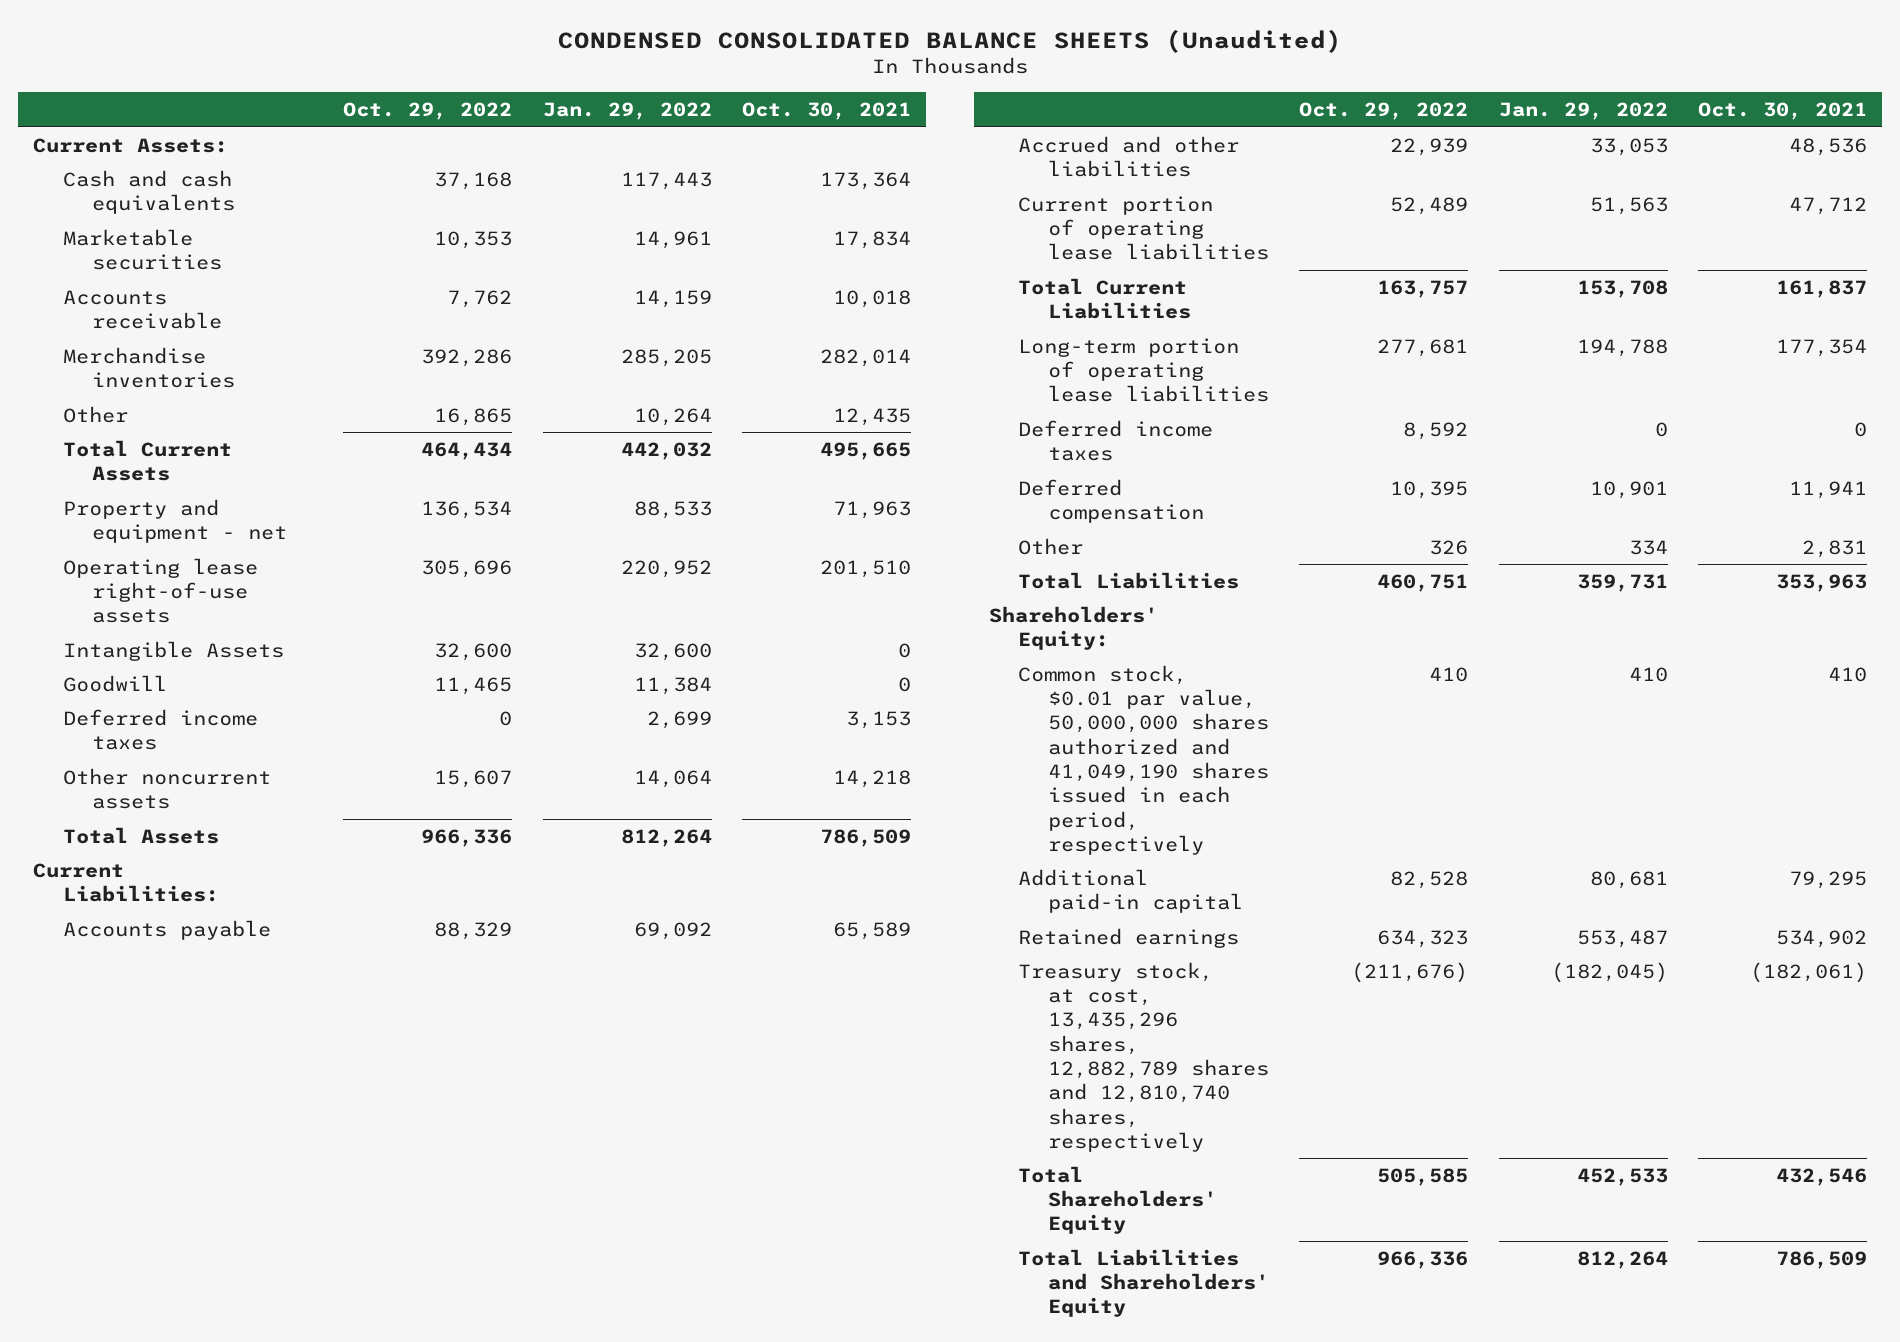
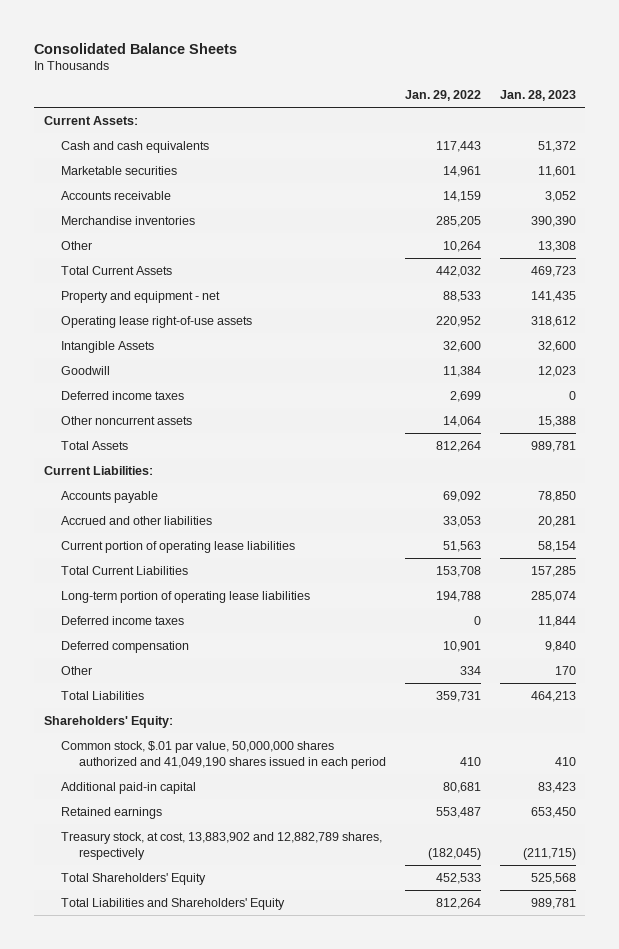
[558,28,1343,53] CONDENSED CONSOLIDATED BALANCE SHEETS (Unaudited) -> [34,42,238,54] Consolidated Balance Sheets
[343,102,513,121] Oct. 29, 2022 -> none
[742,102,912,121] Oct. 30, 2021 -> none
none -> [499,90,576,102] Jan. 28, 2023
[1018,664,1269,855] Common stock, $0.01 par value, 50,000,000 shares authorized and 41,049,190 shares issued in each period, respectively -> [61,740,386,769] Common stock, $.01 par value, 50,000,000 shares authorized and 41,049,190 shares issued in each period
[1018,961,1269,1152] Treasury stock, at cost, 13,435,296 shares, 12,882,789 shares and 12,810,740 shares, respectively -> [61,831,383,860] Treasury stock, at cost, 13,883,902 and 12,882,789 shares, respectively

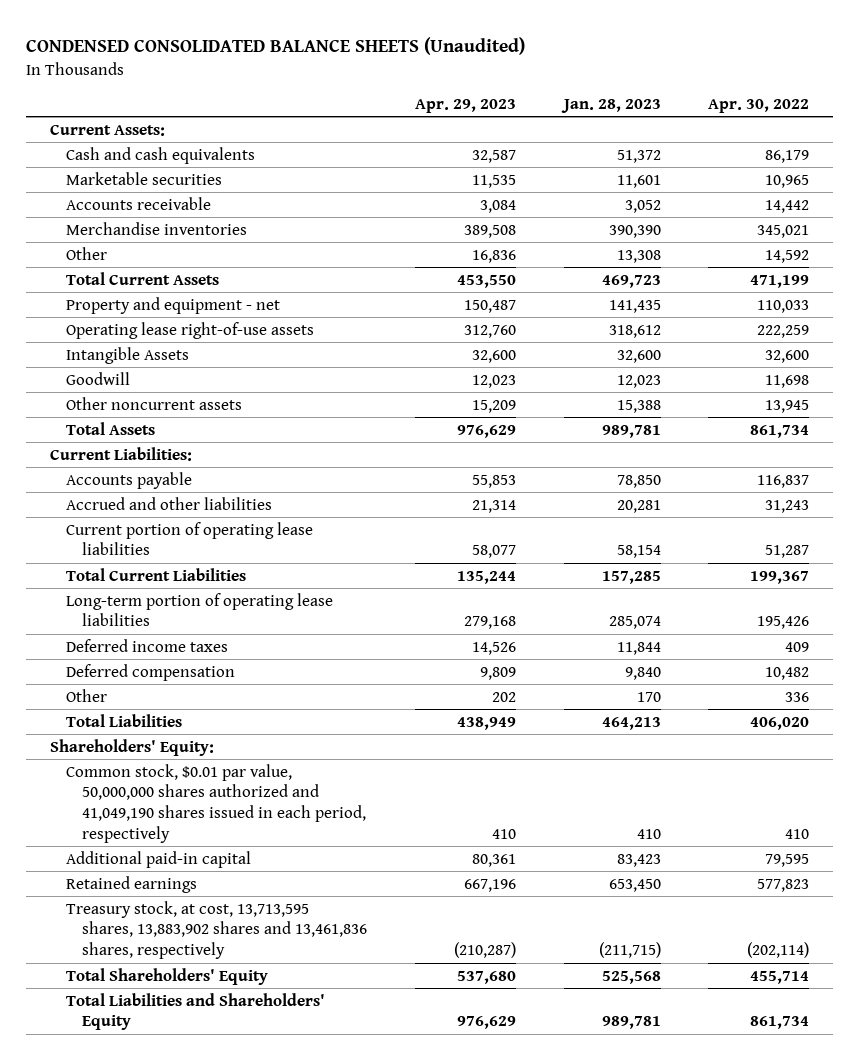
[34,42,238,54] Consolidated Balance Sheets -> [26,37,526,56] CONDENSED CONSOLIDATED BALANCE SHEETS (Unaudited)
[404,90,481,102] Jan. 29, 2022 -> none
none -> [415,98,517,113] Apr. 29, 2023
none -> [708,98,810,113] Apr. 30, 2022
[61,390,185,400] Deferred income taxes -> none
[61,740,386,769] Common stock, $.01 par value, 50,000,000 shares authorized and 41,049,190 shares issued in each period -> [66,763,367,843] Common stock, $0.01 par value, 50,000,000 shares authorized and 41,049,190 shares issued in each period, respectively
[61,831,383,860] Treasury stock, at cost, 13,883,902 and 12,882,789 shares, respectively -> [66,900,368,960] Treasury stock, at cost, 13,713,595 shares, 13,883,902 shares and 13,461,836 shares, respectively

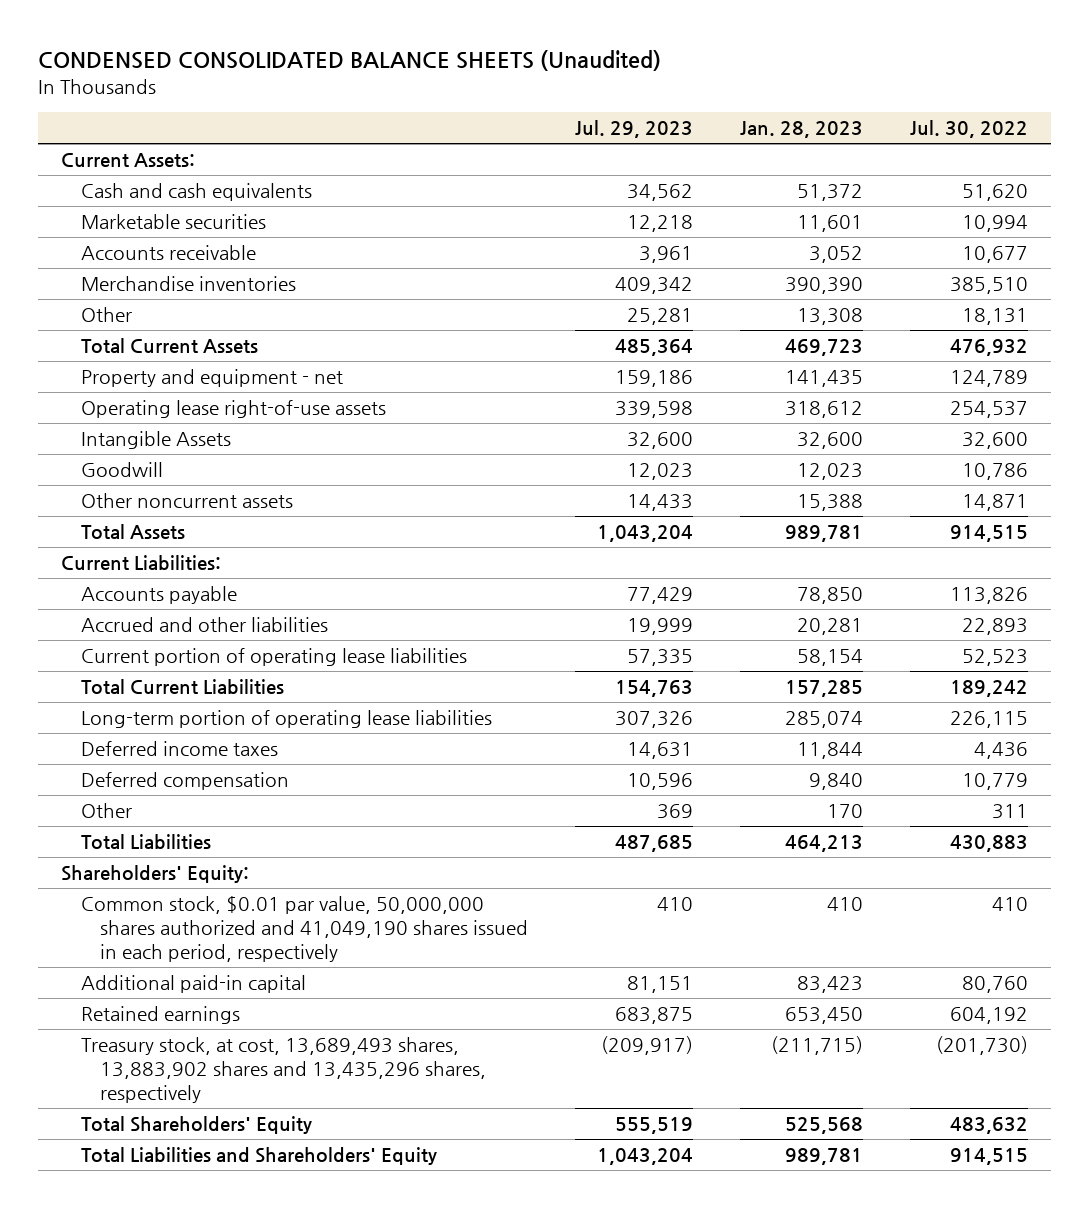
[415,98,517,113] Apr. 29, 2023 -> none
[708,98,810,113] Apr. 30, 2022 -> none
none -> [574,120,693,139] Jul. 29, 2023
none -> [909,120,1028,139] Jul. 30, 2022
[66,900,368,960] Treasury stock, at cost, 13,713,595 shares, 13,883,902 shares and 13,461,836 shares, respectively -> [80,1037,487,1104] Treasury stock, at cost, 13,689,493 shares, 13,883,902 shares and 13,435,296 shares, respectively

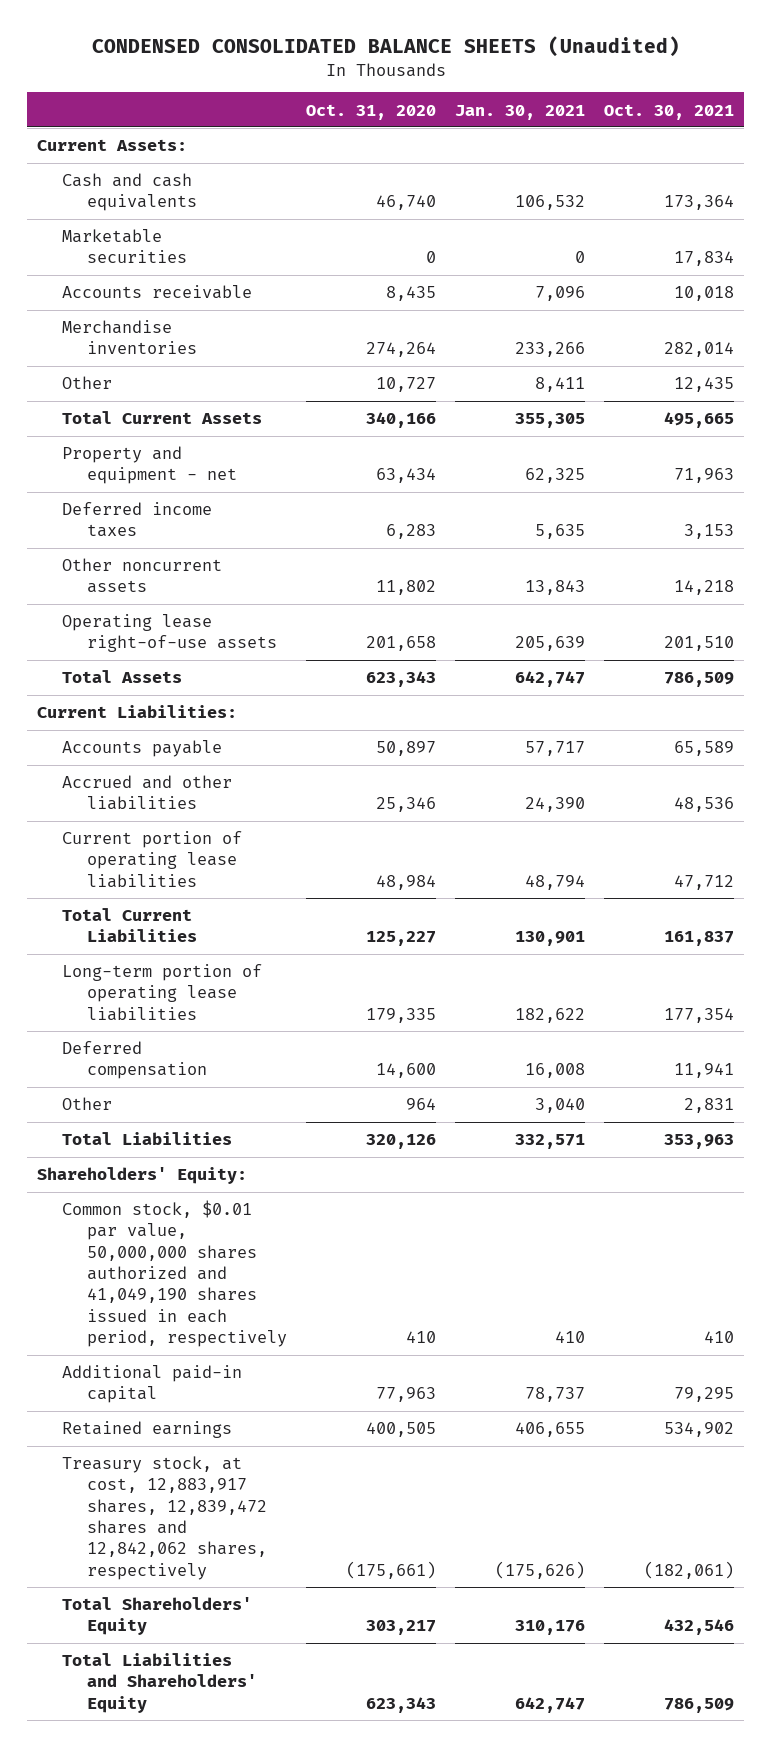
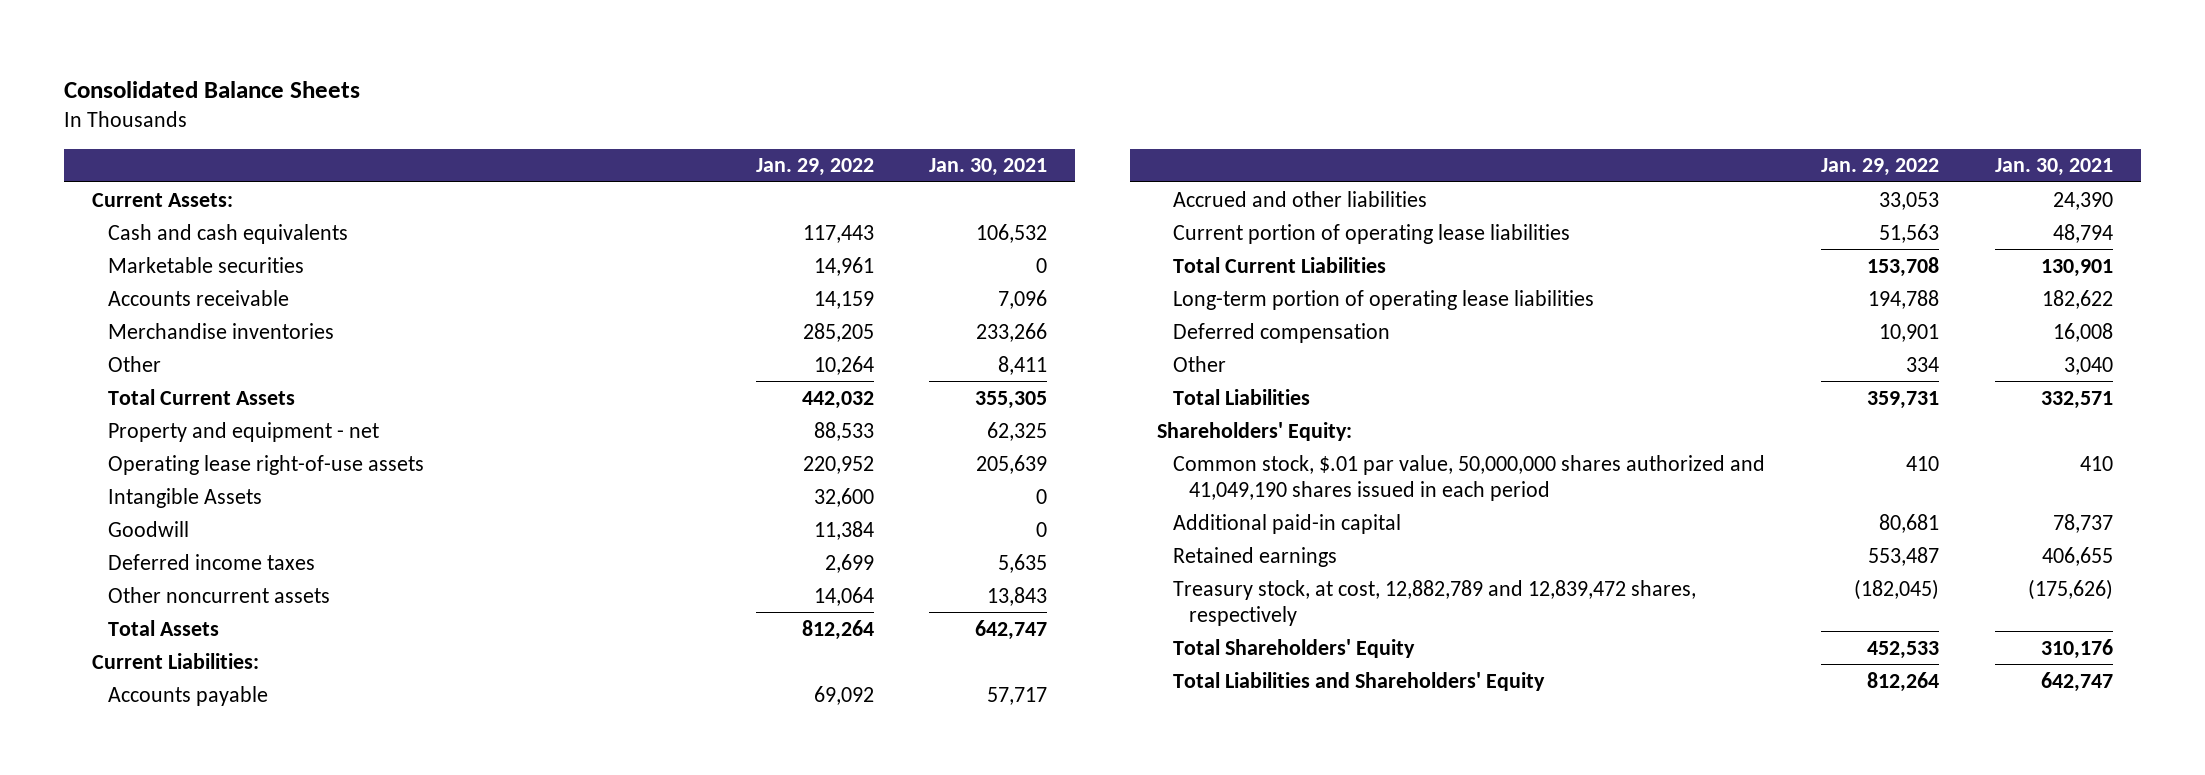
[91,36,680,58] CONDENSED CONSOLIDATED BALANCE SHEETS (Unaudited) -> [63,80,360,98] Consolidated Balance Sheets
[305,103,436,120] Oct. 31, 2020 -> none
[604,103,735,120] Oct. 30, 2021 -> none
none -> [755,158,874,177] Jan. 29, 2022
[61,614,277,653] Operating lease right-of-use assets -> [107,454,424,475] Operating lease right-of-use assets
none -> [107,487,262,508] Intangible Assets
none -> [107,520,189,537] Goodwill
[61,1200,287,1348] Common stock, $0.01 par value, 50,000,000 shares authorized and 41,049,190 shares issued in each period, respectively -> [1173,454,1766,501] Common stock, $.01 par value, 50,000,000 shares authorized and 41,049,190 shares issued in each period
[61,1456,267,1580] Treasury stock, at cost, 12,883,917 shares, 12,839,472 shares and 12,842,062 shares, respectively -> [1173,579,1697,626] Treasury stock, at cost, 12,882,789 and 12,839,472 shares, respectively

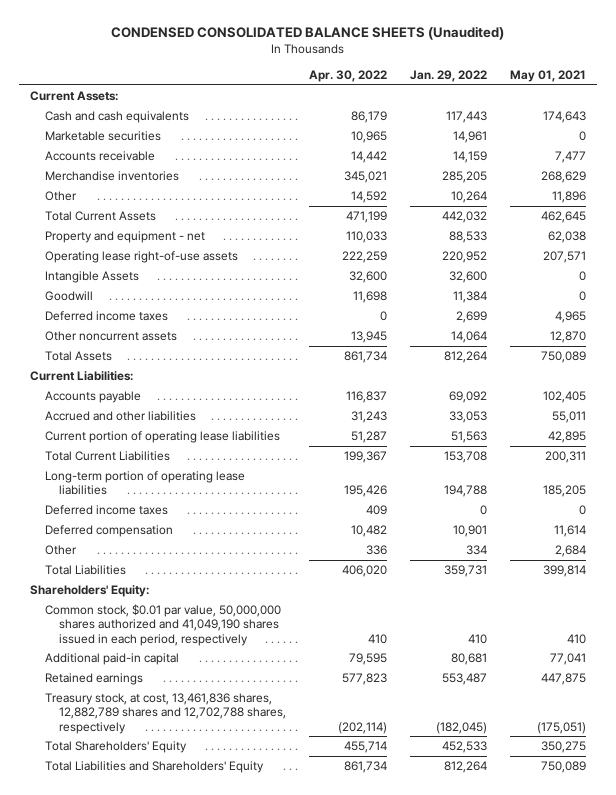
[63,80,360,98] Consolidated Balance Sheets -> [110,26,504,41] CONDENSED CONSOLIDATED BALANCE SHEETS (Unaudited)
[929,158,1048,177] Jan. 30, 2021 -> none
none -> [309,70,388,83] Apr. 30, 2022
none -> [509,70,586,83] May 01, 2021
none -> [44,505,168,516] Deferred income taxes
[1173,454,1766,501] Common stock, $.01 par value, 50,000,000 shares authorized and 41,049,190 shares issued in each period -> [44,604,281,646] Common stock, $0.01 par value, 50,000,000 shares authorized and 41,049,190 shares issued in each period, respectively
[1173,579,1697,626] Treasury stock, at cost, 12,882,789 and 12,839,472 shares, respectively -> [44,693,287,734] Treasury stock, at cost, 13,461,836 shares, 12,882,789 shares and 12,702,788 shares, respectively

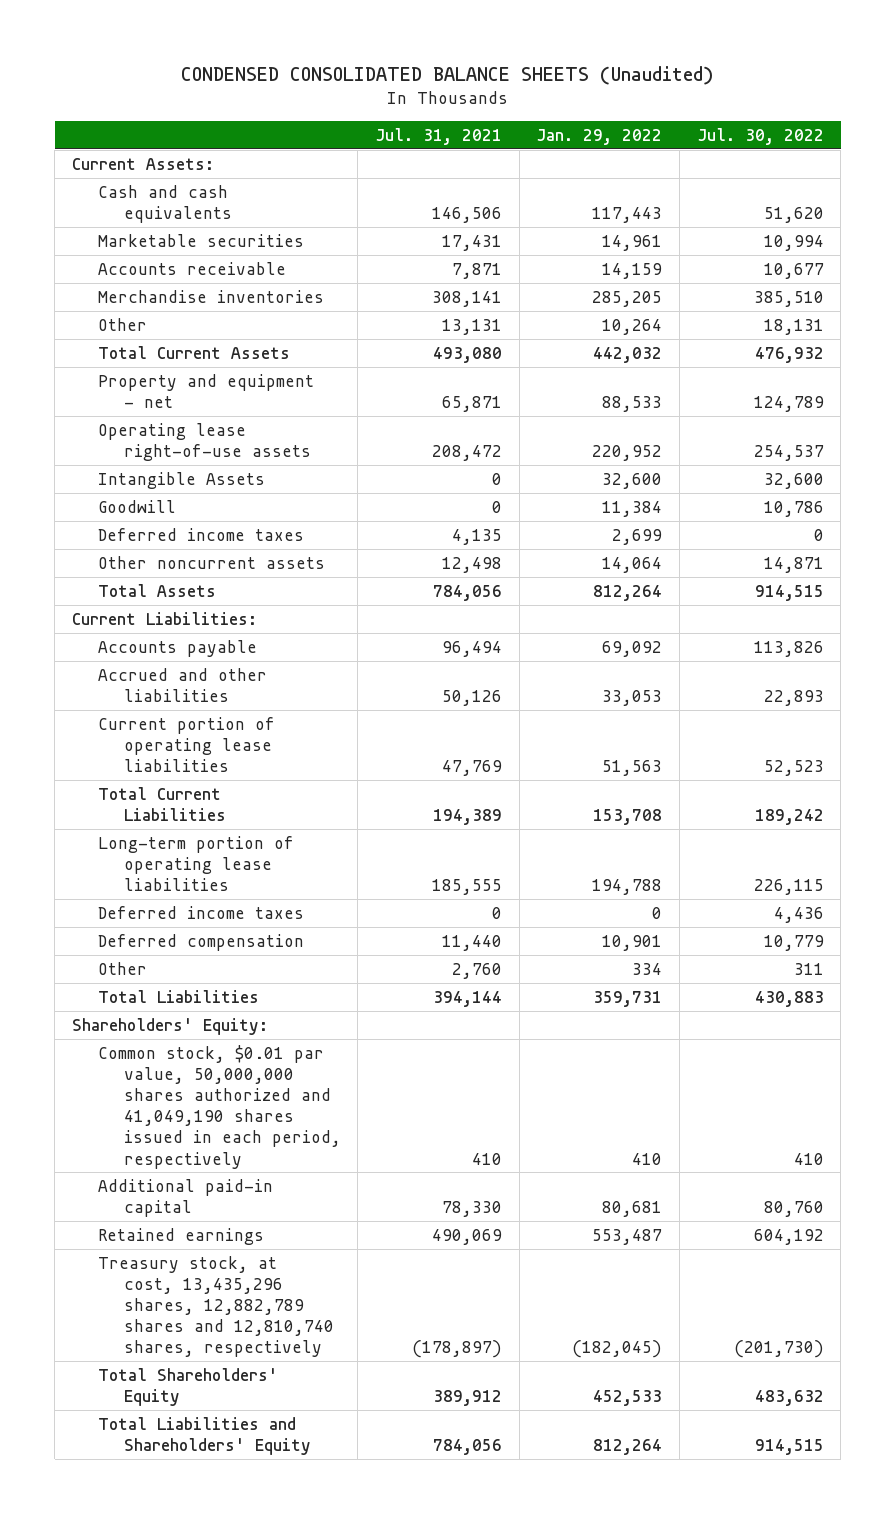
[309,70,388,83] Apr. 30, 2022 -> none
[509,70,586,83] May 01, 2021 -> none
none -> [375,127,503,145] Jul. 31, 2021
none -> [696,127,824,145] Jul. 30, 2022
[44,693,287,734] Treasury stock, at cost, 13,461,836 shares, 12,882,789 shares and 12,702,788 shares, respectively -> [97,1255,334,1358] Treasury stock, at cost, 13,435,296 shares, 12,882,789 shares and 12,810,740 shares, respectively

